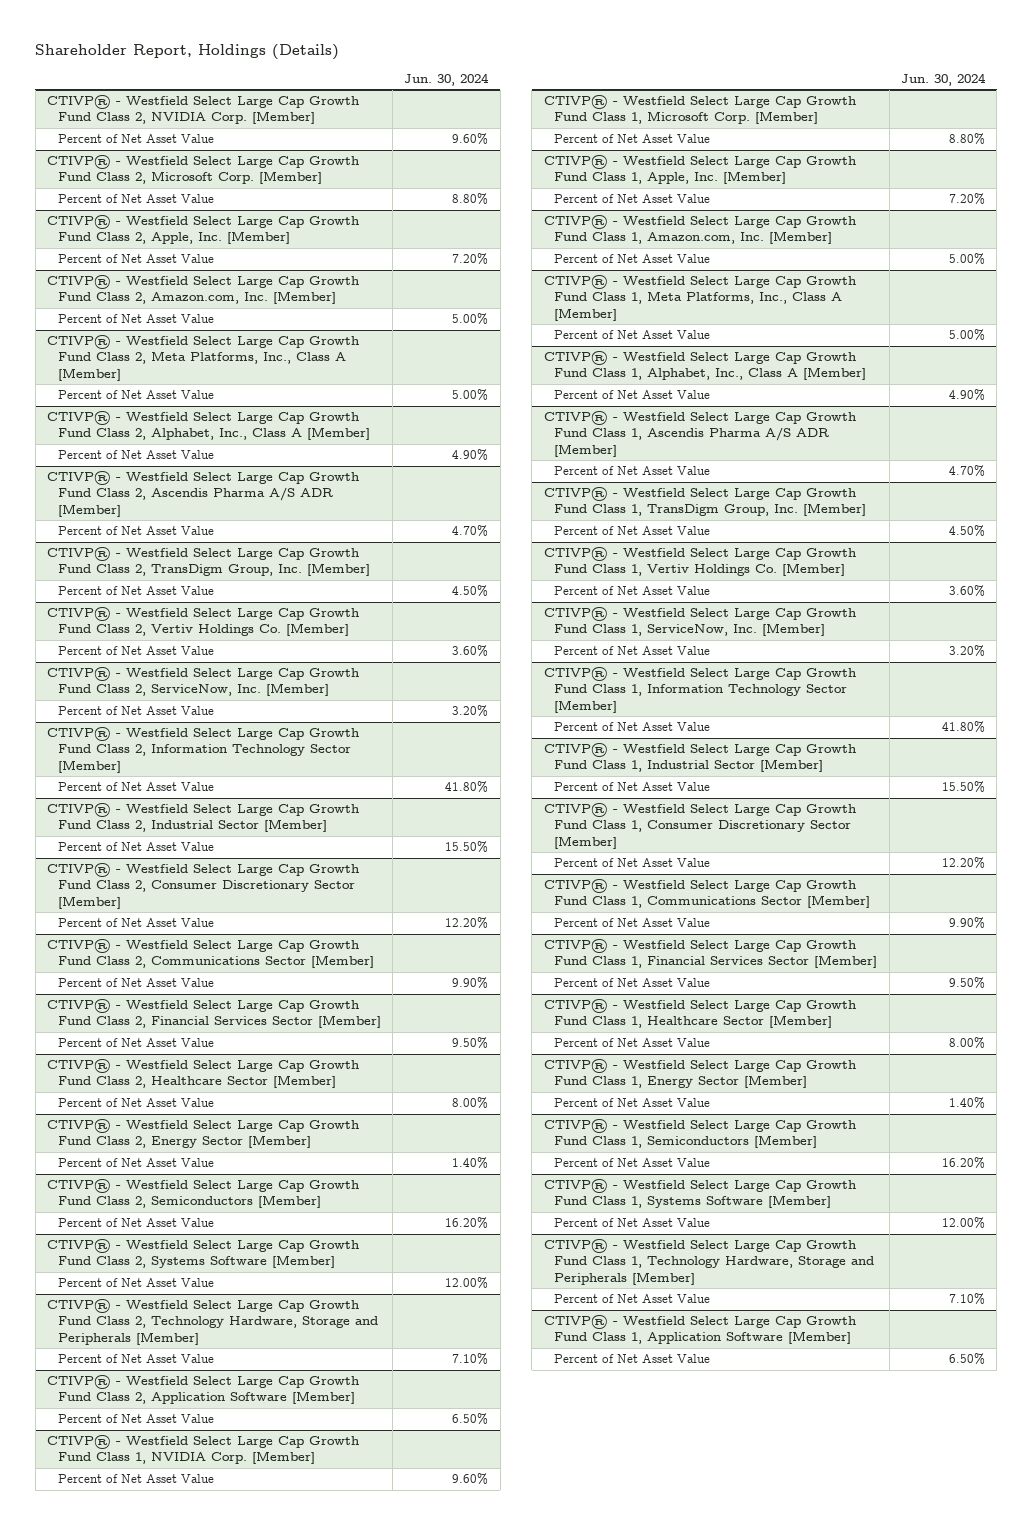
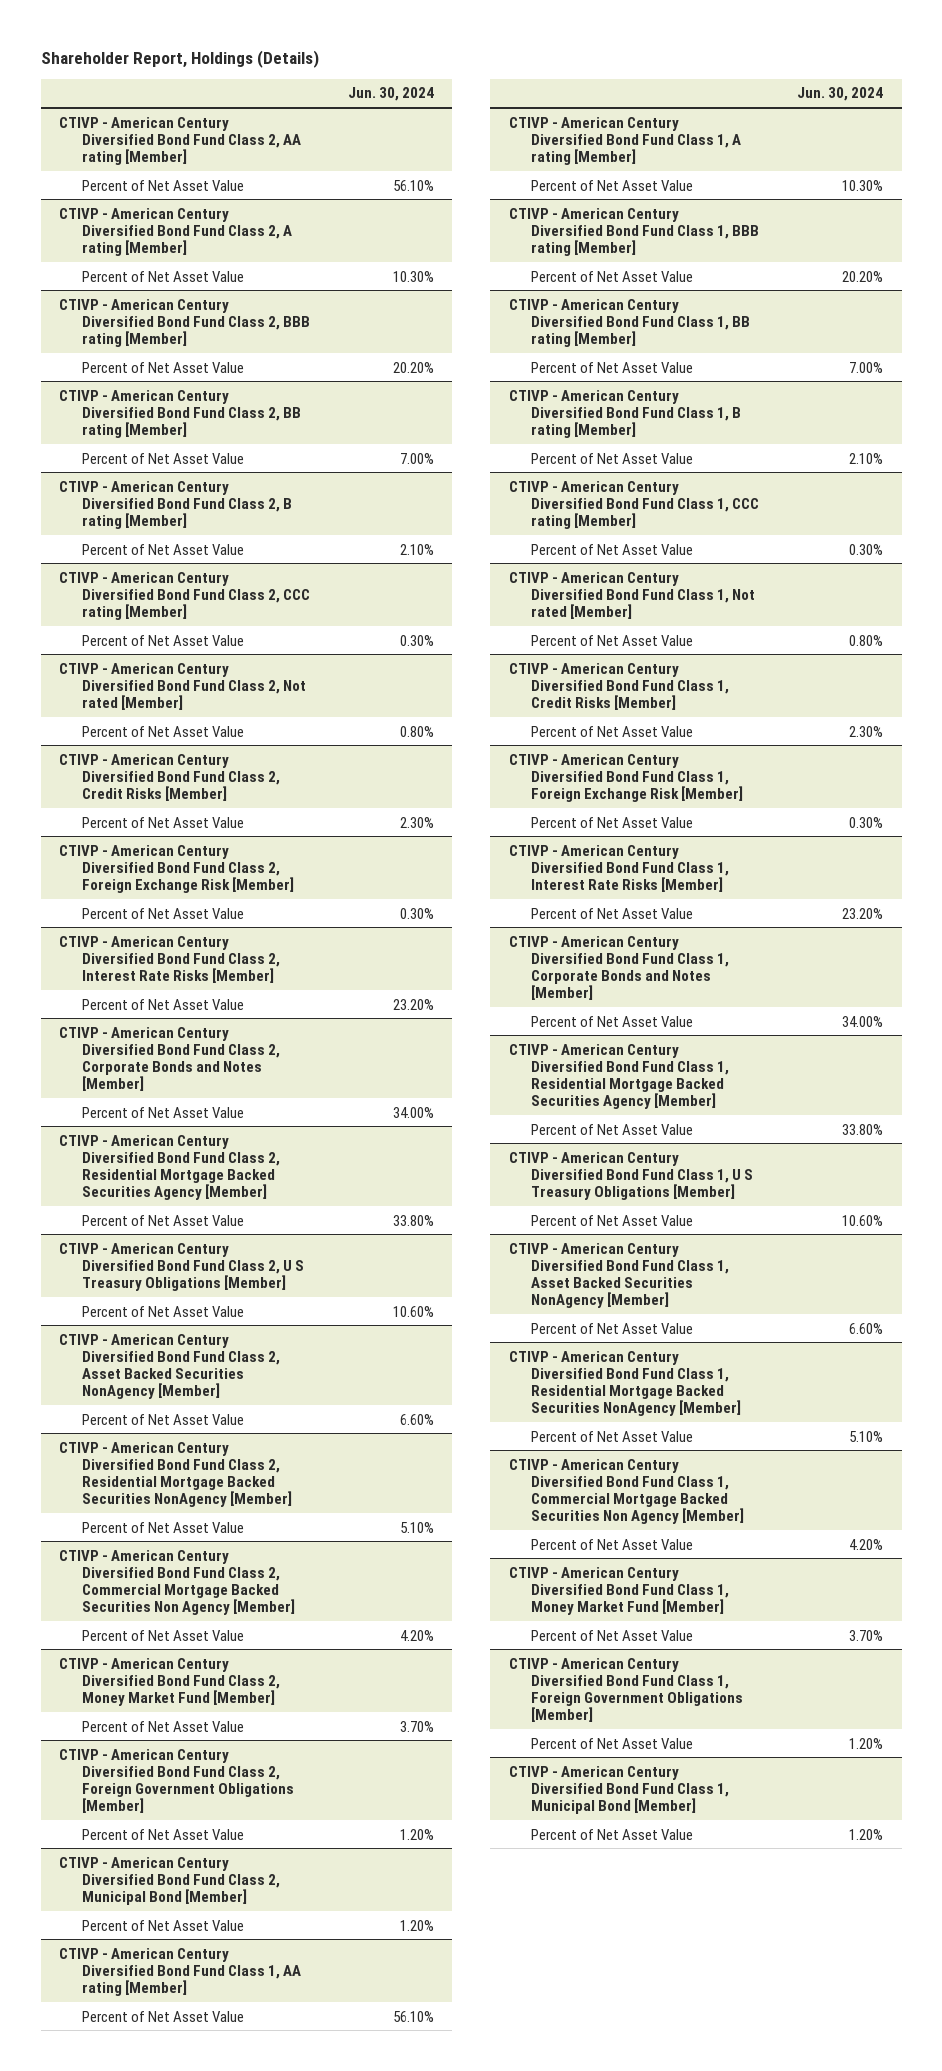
[47,95,360,125] CTIVP® - Westfield Select Large Cap Growth Fund Class 2, NVIDIA Corp. [Member] -> none
[47,155,360,185] CTIVP® - Westfield Select Large Cap Growth Fund Class 2, Microsoft Corp. [Member] -> none
[47,215,360,245] CTIVP® - Westfield Select Large Cap Growth Fund Class 2, Apple, Inc. [Member] -> none
[47,275,360,305] CTIVP® - Westfield Select Large Cap Growth Fund Class 2, Amazon.com, Inc. [Member] -> none
[47,335,360,381] CTIVP® - Westfield Select Large Cap Growth Fund Class 2, Meta Platforms, Inc., Class A [Member] -> none
[47,411,370,441] CTIVP® - Westfield Select Large Cap Growth Fund Class 2, Alphabet, Inc., Class A [Member] -> none
[47,471,360,517] CTIVP® - Westfield Select Large Cap Growth Fund Class 2, Ascendis Pharma A/S ADR [Member] -> none
[47,547,370,577] CTIVP® - Westfield Select Large Cap Growth Fund Class 2, TransDigm Group, Inc. [Member] -> none
[47,607,360,637] CTIVP® - Westfield Select Large Cap Growth Fund Class 2, Vertiv Holdings Co. [Member] -> none
[47,667,360,697] CTIVP® - Westfield Select Large Cap Growth Fund Class 2, ServiceNow, Inc. [Member] -> none
[47,727,360,773] CTIVP® - Westfield Select Large Cap Growth Fund Class 2, Information Technology Sector [Member] -> none
[47,803,360,833] CTIVP® - Westfield Select Large Cap Growth Fund Class 2, Industrial Sector [Member] -> none
[47,863,360,909] CTIVP® - Westfield Select Large Cap Growth Fund Class 2, Consumer Discretionary Sector [Member] -> none
[47,939,374,969] CTIVP® - Westfield Select Large Cap Growth Fund Class 2, Communications Sector [Member] -> none
[47,999,381,1029] CTIVP® - Westfield Select Large Cap Growth Fund Class 2, Financial Services Sector [Member] -> none
[47,1059,360,1089] CTIVP® - Westfield Select Large Cap Growth Fund Class 2, Healthcare Sector [Member] -> none
[47,1119,360,1149] CTIVP® - Westfield Select Large Cap Growth Fund Class 2, Energy Sector [Member] -> none
[47,1179,360,1209] CTIVP® - Westfield Select Large Cap Growth Fund Class 2, Semiconductors [Member] -> none
[47,1239,360,1269] CTIVP® - Westfield Select Large Cap Growth Fund Class 2, Systems Software [Member] -> none
[47,1299,378,1345] CTIVP® - Westfield Select Large Cap Growth Fund Class 2, Technology Hardware, Storage and Peripherals [Member] -> none
[47,1375,360,1405] CTIVP® - Westfield Select Large Cap Growth Fund Class 2, Application Software [Member] -> none
[47,1435,360,1465] CTIVP® - Westfield Select Large Cap Growth Fund Class 1, NVIDIA Corp. [Member] -> none
[543,95,856,125] CTIVP® - Westfield Select Large Cap Growth Fund Class 1, Microsoft Corp. [Member] -> none
[543,155,856,185] CTIVP® - Westfield Select Large Cap Growth Fund Class 1, Apple, Inc. [Member] -> none
[543,215,856,245] CTIVP® - Westfield Select Large Cap Growth Fund Class 1, Amazon.com, Inc. [Member] -> none
[543,275,856,321] CTIVP® - Westfield Select Large Cap Growth Fund Class 1, Meta Platforms, Inc., Class A [Member] -> none
[543,351,867,381] CTIVP® - Westfield Select Large Cap Growth Fund Class 1, Alphabet, Inc., Class A [Member] -> none
[543,411,856,457] CTIVP® - Westfield Select Large Cap Growth Fund Class 1, Ascendis Pharma A/S ADR [Member] -> none
[543,487,867,517] CTIVP® - Westfield Select Large Cap Growth Fund Class 1, TransDigm Group, Inc. [Member] -> none
[543,547,856,577] CTIVP® - Westfield Select Large Cap Growth Fund Class 1, Vertiv Holdings Co. [Member] -> none
[543,607,856,637] CTIVP® - Westfield Select Large Cap Growth Fund Class 1, ServiceNow, Inc. [Member] -> none
[543,667,856,713] CTIVP® - Westfield Select Large Cap Growth Fund Class 1, Information Technology Sector [Member] -> none
[543,743,856,773] CTIVP® - Westfield Select Large Cap Growth Fund Class 1, Industrial Sector [Member] -> none
[543,803,856,849] CTIVP® - Westfield Select Large Cap Growth Fund Class 1, Consumer Discretionary Sector [Member] -> none
[543,879,871,909] CTIVP® - Westfield Select Large Cap Growth Fund Class 1, Communications Sector [Member] -> none
[543,939,878,969] CTIVP® - Westfield Select Large Cap Growth Fund Class 1, Financial Services Sector [Member] -> none
[543,999,856,1029] CTIVP® - Westfield Select Large Cap Growth Fund Class 1, Healthcare Sector [Member] -> none
[543,1059,856,1089] CTIVP® - Westfield Select Large Cap Growth Fund Class 1, Energy Sector [Member] -> none
[543,1119,856,1149] CTIVP® - Westfield Select Large Cap Growth Fund Class 1, Semiconductors [Member] -> none
[554,1158,711,1168] Percent of Net Asset Value -> none
[543,1179,856,1209] CTIVP® - Westfield Select Large Cap Growth Fund Class 1, Systems Software [Member] -> none
[554,1218,711,1228] Percent of Net Asset Value -> none
[543,1239,875,1285] CTIVP® - Westfield Select Large Cap Growth Fund Class 1, Technology Hardware, Storage and Peripherals [Member] -> none
[554,1294,711,1304] Percent of Net Asset Value -> none
[543,1315,856,1345] CTIVP® - Westfield Select Large Cap Growth Fund Class 1, Application Software [Member] -> none
[554,1354,711,1364] Percent of Net Asset Value -> none
none -> [59,116,301,166] CTIVP - American Century Diversified Bond Fund Class 2, AA rating [Member]
[452,133,489,146] 9.60% -> [392,179,434,191] 56.10%
none -> [59,207,292,257] CTIVP - American Century Diversified Bond Fund Class 2, A rating [Member]
[452,193,489,206] 8.80% -> [392,270,434,282] 10.30%
none -> [59,298,310,348] CTIVP - American Century Diversified Bond Fund Class 2, BBB rating [Member]
[452,253,489,266] 7.20% -> [392,361,434,373] 20.20%
none -> [59,389,301,439] CTIVP - American Century Diversified Bond Fund Class 2, BB rating [Member]
[452,313,489,326] 5.00% -> [399,452,434,464] 7.00%
none -> [59,480,292,530] CTIVP - American Century Diversified Bond Fund Class 2, B rating [Member]
[452,389,489,402] 5.00% -> [399,543,434,555] 2.10%
none -> [59,571,310,621] CTIVP - American Century Diversified Bond Fund Class 2, CCC rating [Member]
[452,449,489,462] 4.90% -> [399,634,434,646] 0.30%
none -> [59,662,306,711] CTIVP - American Century Diversified Bond Fund Class 2, Not rated [Member]
[452,525,489,538] 4.70% -> [399,725,434,737] 0.80%
none -> [59,753,280,802] CTIVP - American Century Diversified Bond Fund Class 2, Credit Risks [Member]
[452,585,489,598] 4.50% -> [399,816,434,828] 2.30%
none -> [59,844,294,894] CTIVP - American Century Diversified Bond Fund Class 2, Foreign Exchange Risk [Member]
[452,645,489,658] 3.60% -> [399,907,434,919] 0.30%
none -> [59,935,280,984] CTIVP - American Century Diversified Bond Fund Class 2, Interest Rate Risks [Member]
[452,705,489,718] 3.20% -> [392,998,434,1010] 23.20%
none -> [59,1026,280,1092] CTIVP - American Century Diversified Bond Fund Class 2, Corporate Bonds and Notes [Member]
[445,781,489,794] 41.80% -> [392,1106,434,1118] 34.00%
none -> [59,1134,280,1201] CTIVP - American Century Diversified Bond Fund Class 2, Residential Mortgage Backed Securities Agency [Member]
[445,841,489,854] 15.50% -> [392,1214,434,1226] 33.80%
none -> [59,1242,304,1292] CTIVP - American Century Diversified Bond Fund Class 2, U S Treasury Obligations [Member]
[445,917,489,930] 12.20% -> [392,1305,434,1317] 10.60%
none -> [59,1333,280,1400] CTIVP - American Century Diversified Bond Fund Class 2, Asset Backed Securities NonAgency [Member]
[452,977,489,990] 9.90% -> [399,1413,434,1425] 6.60%
none -> [59,1441,292,1508] CTIVP - American Century Diversified Bond Fund Class 2, Residential Mortgage Backed Securities NonAgency [Member]
[452,1037,489,1050] 9.50% -> [399,1521,434,1533] 5.10%
none -> [59,1549,295,1616] CTIVP - American Century Diversified Bond Fund Class 2, Commercial Mortgage Backed Securities Non Agency [Member]
[452,1097,489,1110] 8.00% -> [399,1629,434,1641] 4.20%
none -> [59,1657,280,1707] CTIVP - American Century Diversified Bond Fund Class 2, Money Market Fund [Member]
[452,1157,489,1170] 1.40% -> [399,1720,434,1732] 3.70%
none -> [59,1748,294,1814] CTIVP - American Century Diversified Bond Fund Class 2, Foreign Government Obligations [Member]
[445,1217,489,1230] 16.20% -> [399,1828,434,1840] 1.20%
none -> [59,1856,280,1906] CTIVP - American Century Diversified Bond Fund Class 2, Municipal Bond [Member]
[445,1277,489,1290] 12.00% -> [399,1919,434,1931] 1.20%
none -> [59,1947,301,1997] CTIVP - American Century Diversified Bond Fund Class 1, AA rating [Member]
[452,1353,489,1366] 7.10% -> [392,2010,434,2022] 56.10%
none -> [508,116,742,166] CTIVP - American Century Diversified Bond Fund Class 1, A rating [Member]
[452,1413,489,1426] 6.50% -> [841,179,883,191] 10.30%
none -> [508,207,760,257] CTIVP - American Century Diversified Bond Fund Class 1, BBB rating [Member]
[452,1473,489,1486] 9.60% -> [841,270,883,282] 20.20%
none -> [508,298,751,348] CTIVP - American Century Diversified Bond Fund Class 1, BB rating [Member]
[948,133,985,146] 8.80% -> [848,361,883,373] 7.00%
none -> [508,389,742,439] CTIVP - American Century Diversified Bond Fund Class 1, B rating [Member]
[948,193,985,206] 7.20% -> [848,452,883,464] 2.10%
none -> [508,480,760,530] CTIVP - American Century Diversified Bond Fund Class 1, CCC rating [Member]
[948,253,985,266] 5.00% -> [848,543,883,555] 0.30%
none -> [508,571,756,620] CTIVP - American Century Diversified Bond Fund Class 1, Not rated [Member]
[948,329,985,342] 5.00% -> [848,634,883,646] 0.80%
none -> [508,662,730,711] CTIVP - American Century Diversified Bond Fund Class 1, Credit Risks [Member]
[948,389,985,402] 4.90% -> [848,725,883,737] 2.30%
none -> [508,753,744,803] CTIVP - American Century Diversified Bond Fund Class 1, Foreign Exchange Risk [Member]
[948,465,985,478] 4.70% -> [848,816,883,828] 0.30%
none -> [508,844,730,893] CTIVP - American Century Diversified Bond Fund Class 1, Interest Rate Risks [Member]
[948,525,985,538] 4.50% -> [841,907,883,919] 23.20%
none -> [508,935,730,1001] CTIVP - American Century Diversified Bond Fund Class 1, Corporate Bonds and Notes [Member]
[948,585,985,598] 3.60% -> [841,1015,883,1027] 34.00%
none -> [508,1043,730,1110] CTIVP - American Century Diversified Bond Fund Class 1, Residential Mortgage Backed Securities Agency [Member]
[948,645,985,658] 3.20% -> [841,1123,883,1135] 33.80%
none -> [508,1151,754,1201] CTIVP - American Century Diversified Bond Fund Class 1, U S Treasury Obligations [Member]
[941,721,985,734] 41.80% -> [841,1214,883,1226] 10.60%
none -> [508,1242,730,1309] CTIVP - American Century Diversified Bond Fund Class 1, Asset Backed Securities NonAgency [Member]
[941,781,985,794] 15.50% -> [848,1322,883,1334] 6.60%
none -> [508,1350,742,1417] CTIVP - American Century Diversified Bond Fund Class 1, Residential Mortgage Backed Securities NonAgency [Member]
[941,857,985,870] 12.20% -> [848,1430,883,1442] 5.10%
none -> [508,1458,745,1525] CTIVP - American Century Diversified Bond Fund Class 1, Commercial Mortgage Backed Securities Non Agency [Member]
[948,917,985,930] 9.90% -> [848,1538,883,1550] 4.20%
none -> [508,1566,730,1616] CTIVP - American Century Diversified Bond Fund Class 1, Money Market Fund [Member]
[948,977,985,990] 9.50% -> [848,1629,883,1641] 3.70%
none -> [508,1657,744,1723] CTIVP - American Century Diversified Bond Fund Class 1, Foreign Government Obligations [Member]
[948,1037,985,1050] 8.00% -> [848,1737,883,1749] 1.20%
none -> [508,1765,730,1815] CTIVP - American Century Diversified Bond Fund Class 1, Municipal Bond [Member]
[948,1097,985,1110] 1.40% -> [848,1828,883,1840] 1.20%

